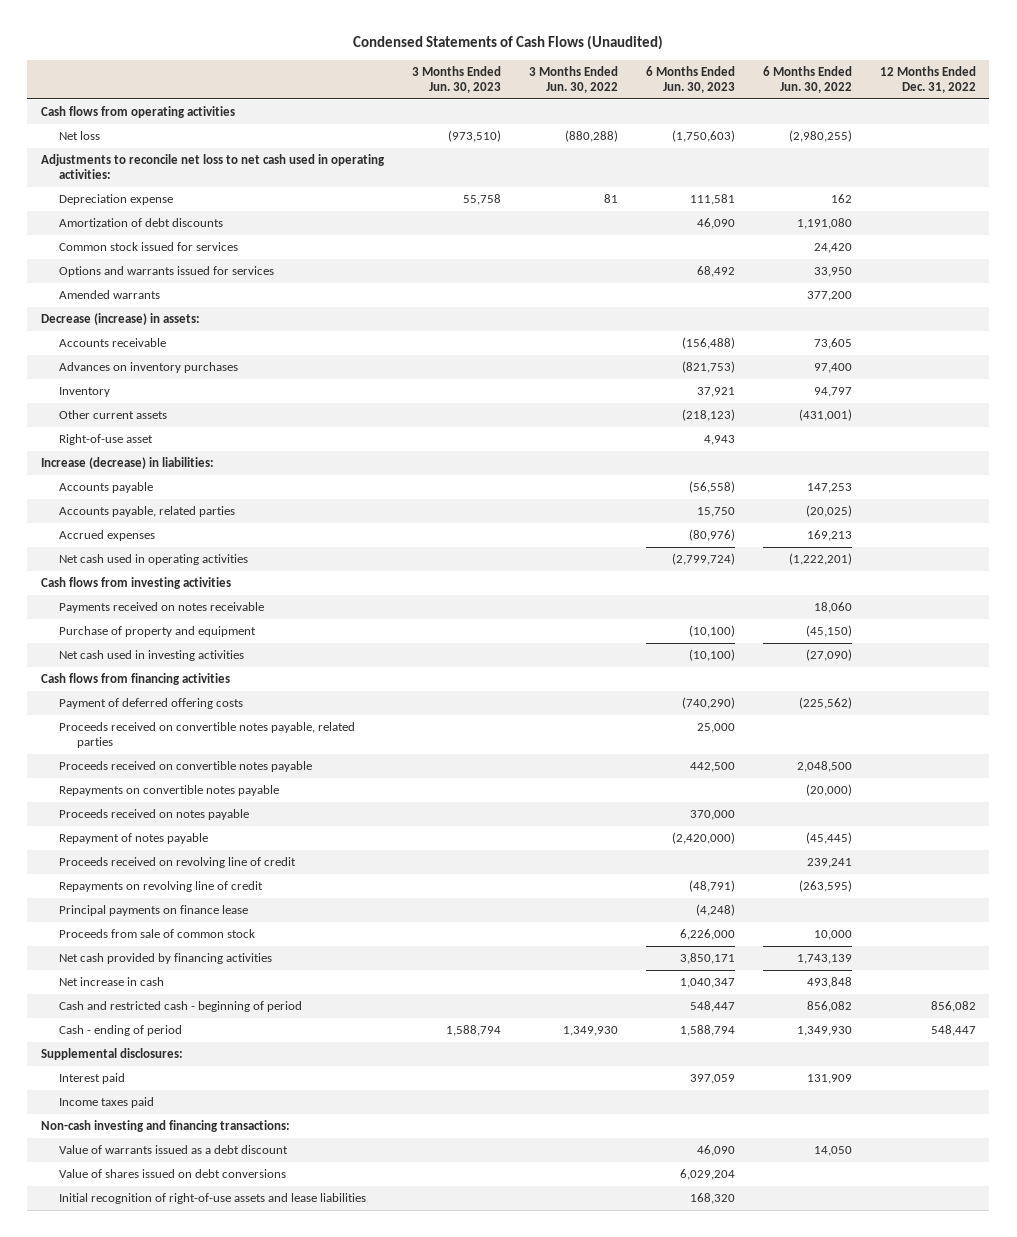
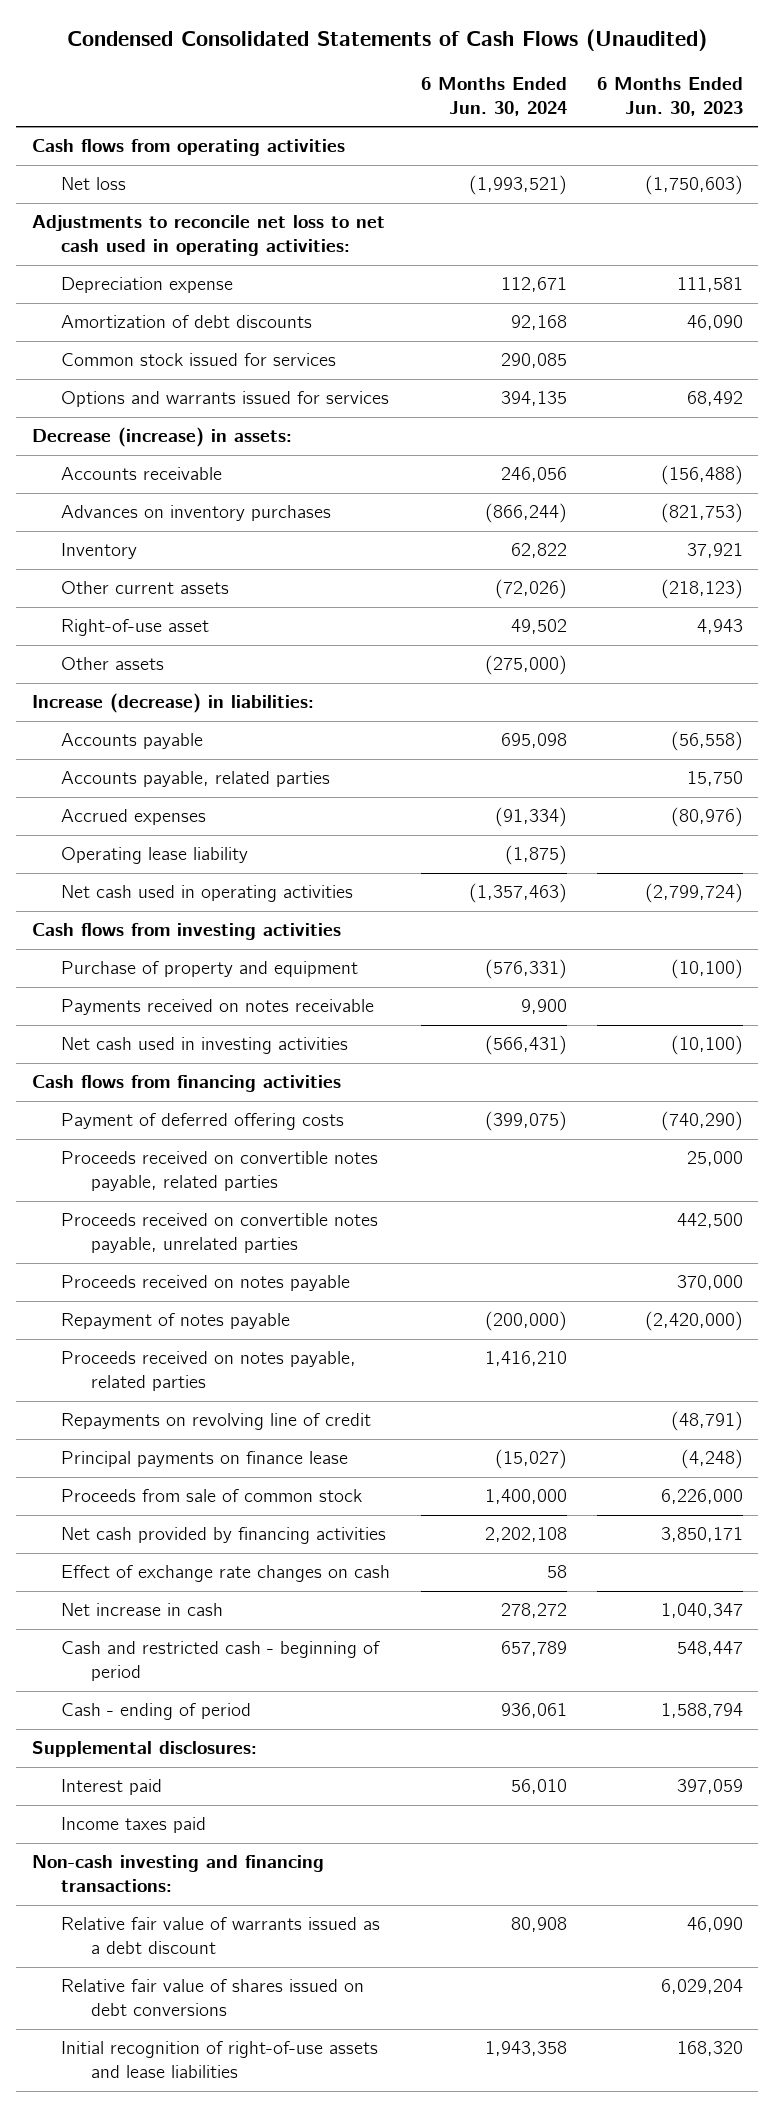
[353,35,664,51] Condensed Statements of Cash Flows (Unaudited) -> [67,28,708,51] Condensed Consolidated Statements of Cash Flows (Unaudited)
[412,66,502,93] 3 Months Ended Jun. 30, 2023 -> none
[528,66,618,93] 3 Months Ended Jun. 30, 2022 -> none
[762,66,852,93] 6 Months Ended Jun. 30, 2022 -> none
[879,66,976,93] 12 Months Ended Dec. 31, 2022 -> none
none -> [420,76,567,116] 6 Months Ended Jun. 30, 2024
[58,290,160,300] Amended warrants -> none
none -> [61,657,165,671] Other assets
none -> [61,847,249,865] Operating lease liability
[58,602,264,614] Payments received on notes receivable -> [61,999,375,1016] Payments received on notes receivable
[58,785,279,797] Repayments on convertible notes payable -> none
[58,761,312,773] Proceeds received on convertible notes payable -> [61,1213,379,1254] Proceeds received on convertible notes payable, unrelated parties
[58,857,296,869] Proceeds received on revolving line of credit -> none
none -> [61,1351,357,1392] Proceeds received on notes payable, related parties
none -> [61,1565,391,1583] Effect of exchange rate changes on cash
[58,1145,288,1155] Value of warrants issued as a debt discount -> [61,1917,381,1955] Relative fair value of warrants issued as a debt discount
[58,1169,286,1179] Value of shares issued on debt conversions -> [61,1979,365,2017] Relative fair value of shares issued on debt conversions

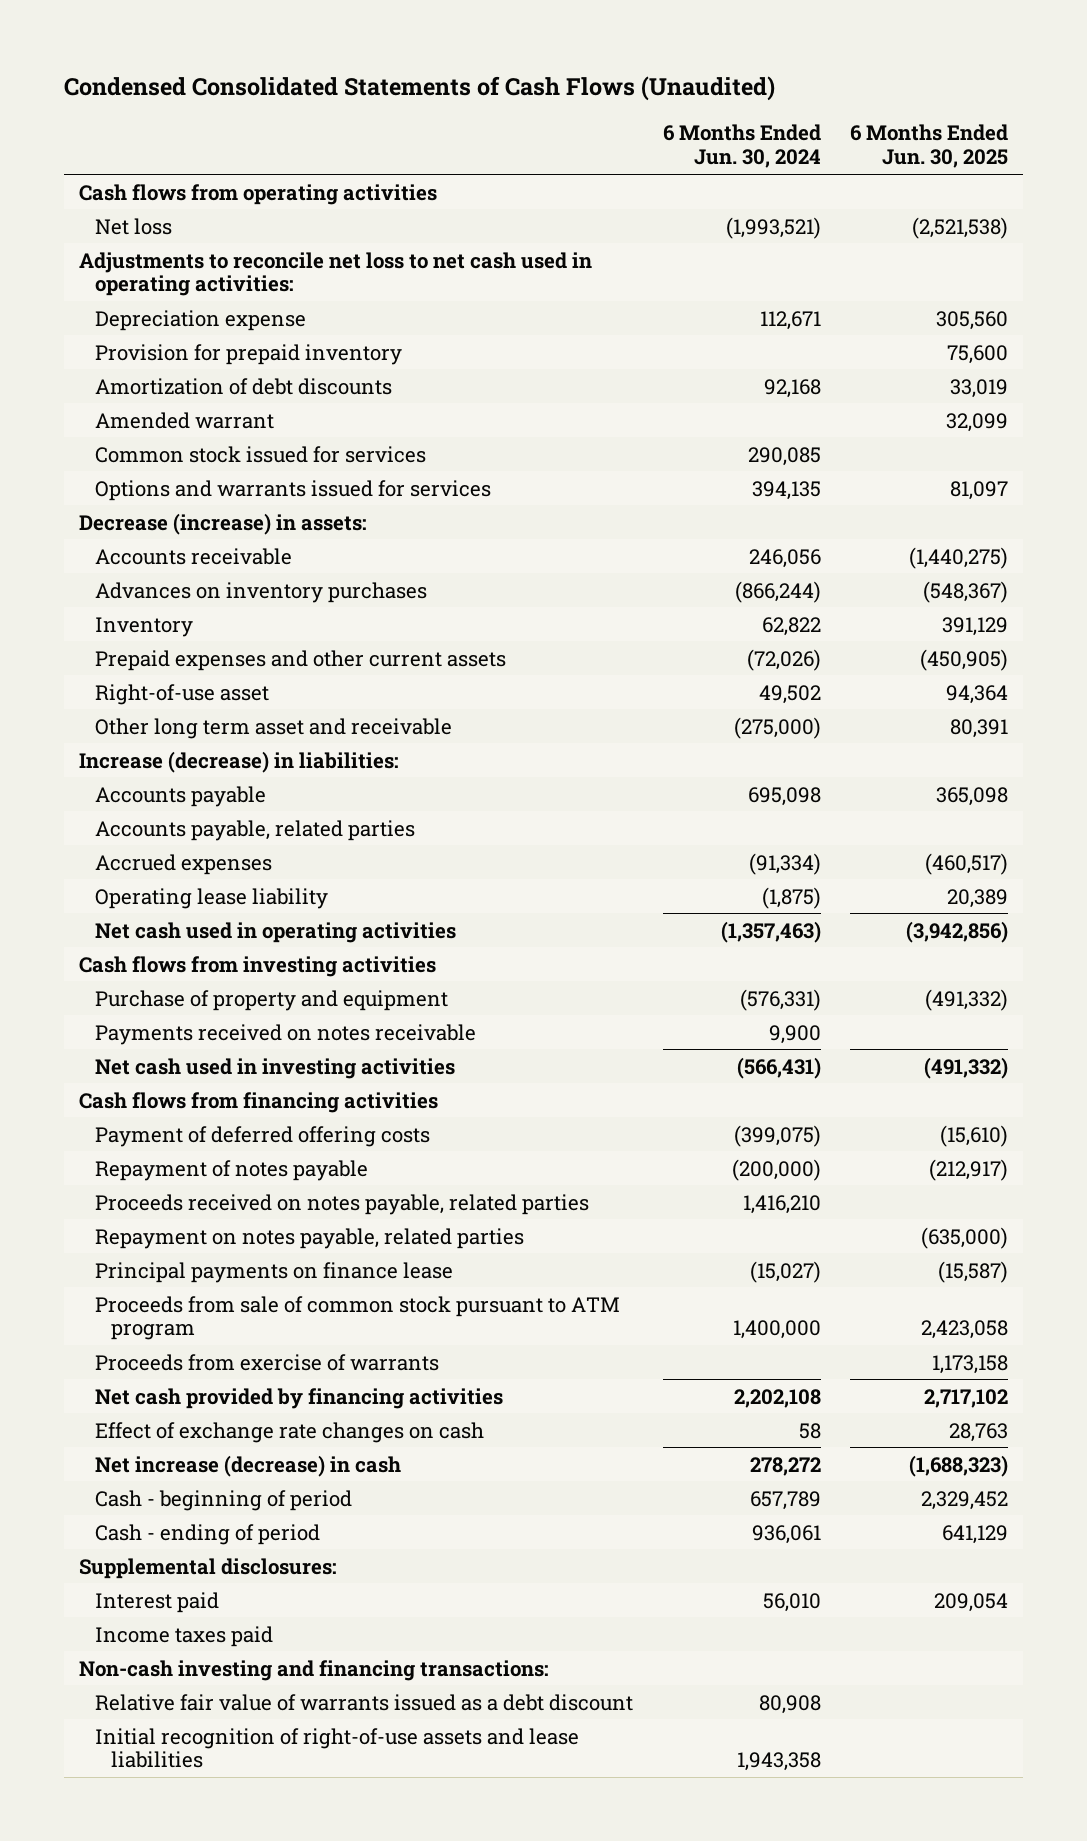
[597,76,744,116] 6 Months Ended Jun. 30, 2023 -> none
none -> [850,124,1009,169] 6 Months Ended Jun. 30, 2025
none -> [94,343,402,365] Provision for prepaid inventory
none -> [94,411,274,429] Amended warrant
[61,581,230,595] Other current assets -> [94,649,506,671] Prepaid expenses and other current assets
[61,657,165,671] Other assets -> [94,717,452,739] Other long term asset and receivable
[61,1151,379,1192] Proceeds received on convertible notes payable, related parties -> none
[61,1213,379,1254] Proceeds received on convertible notes payable, unrelated parties -> none
[61,1275,351,1292] Proceeds received on notes payable -> none
[61,1413,372,1431] Repayments on revolving line of credit -> none
none -> [94,1227,524,1249] Repayment on notes payable, related parties
[61,1489,363,1503] Proceeds from sale of common stock -> [94,1295,620,1341] Proceeds from sale of common stock pursuant to ATM program
none -> [94,1353,439,1371] Proceeds from exercise of warrants
[61,1603,224,1617] Net increase in cash -> [94,1454,401,1477] Net increase (decrease) in cash
[61,1641,381,1682] Cash and restricted cash - beginning of period -> [94,1489,352,1511] Cash - beginning of period
[61,1979,365,2017] Relative fair value of shares issued on debt conversions -> none

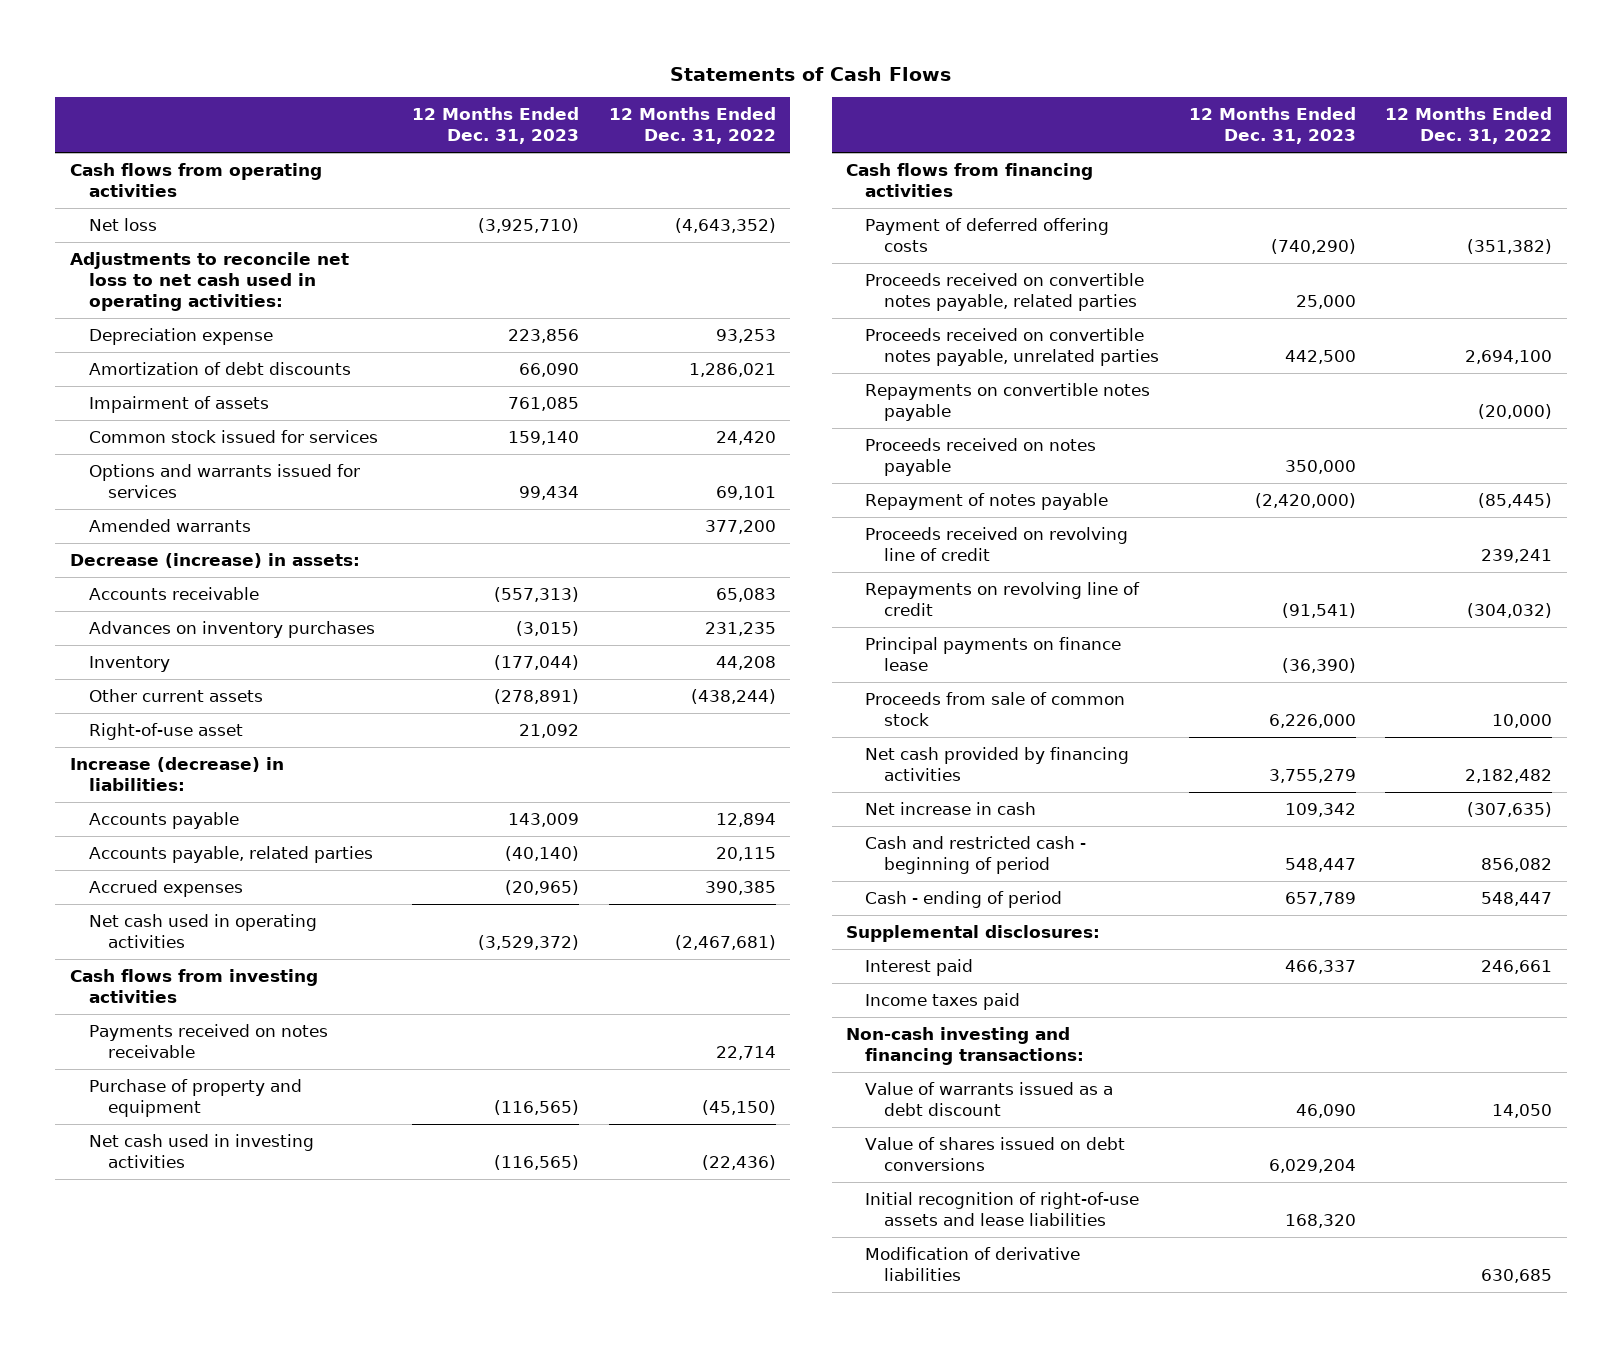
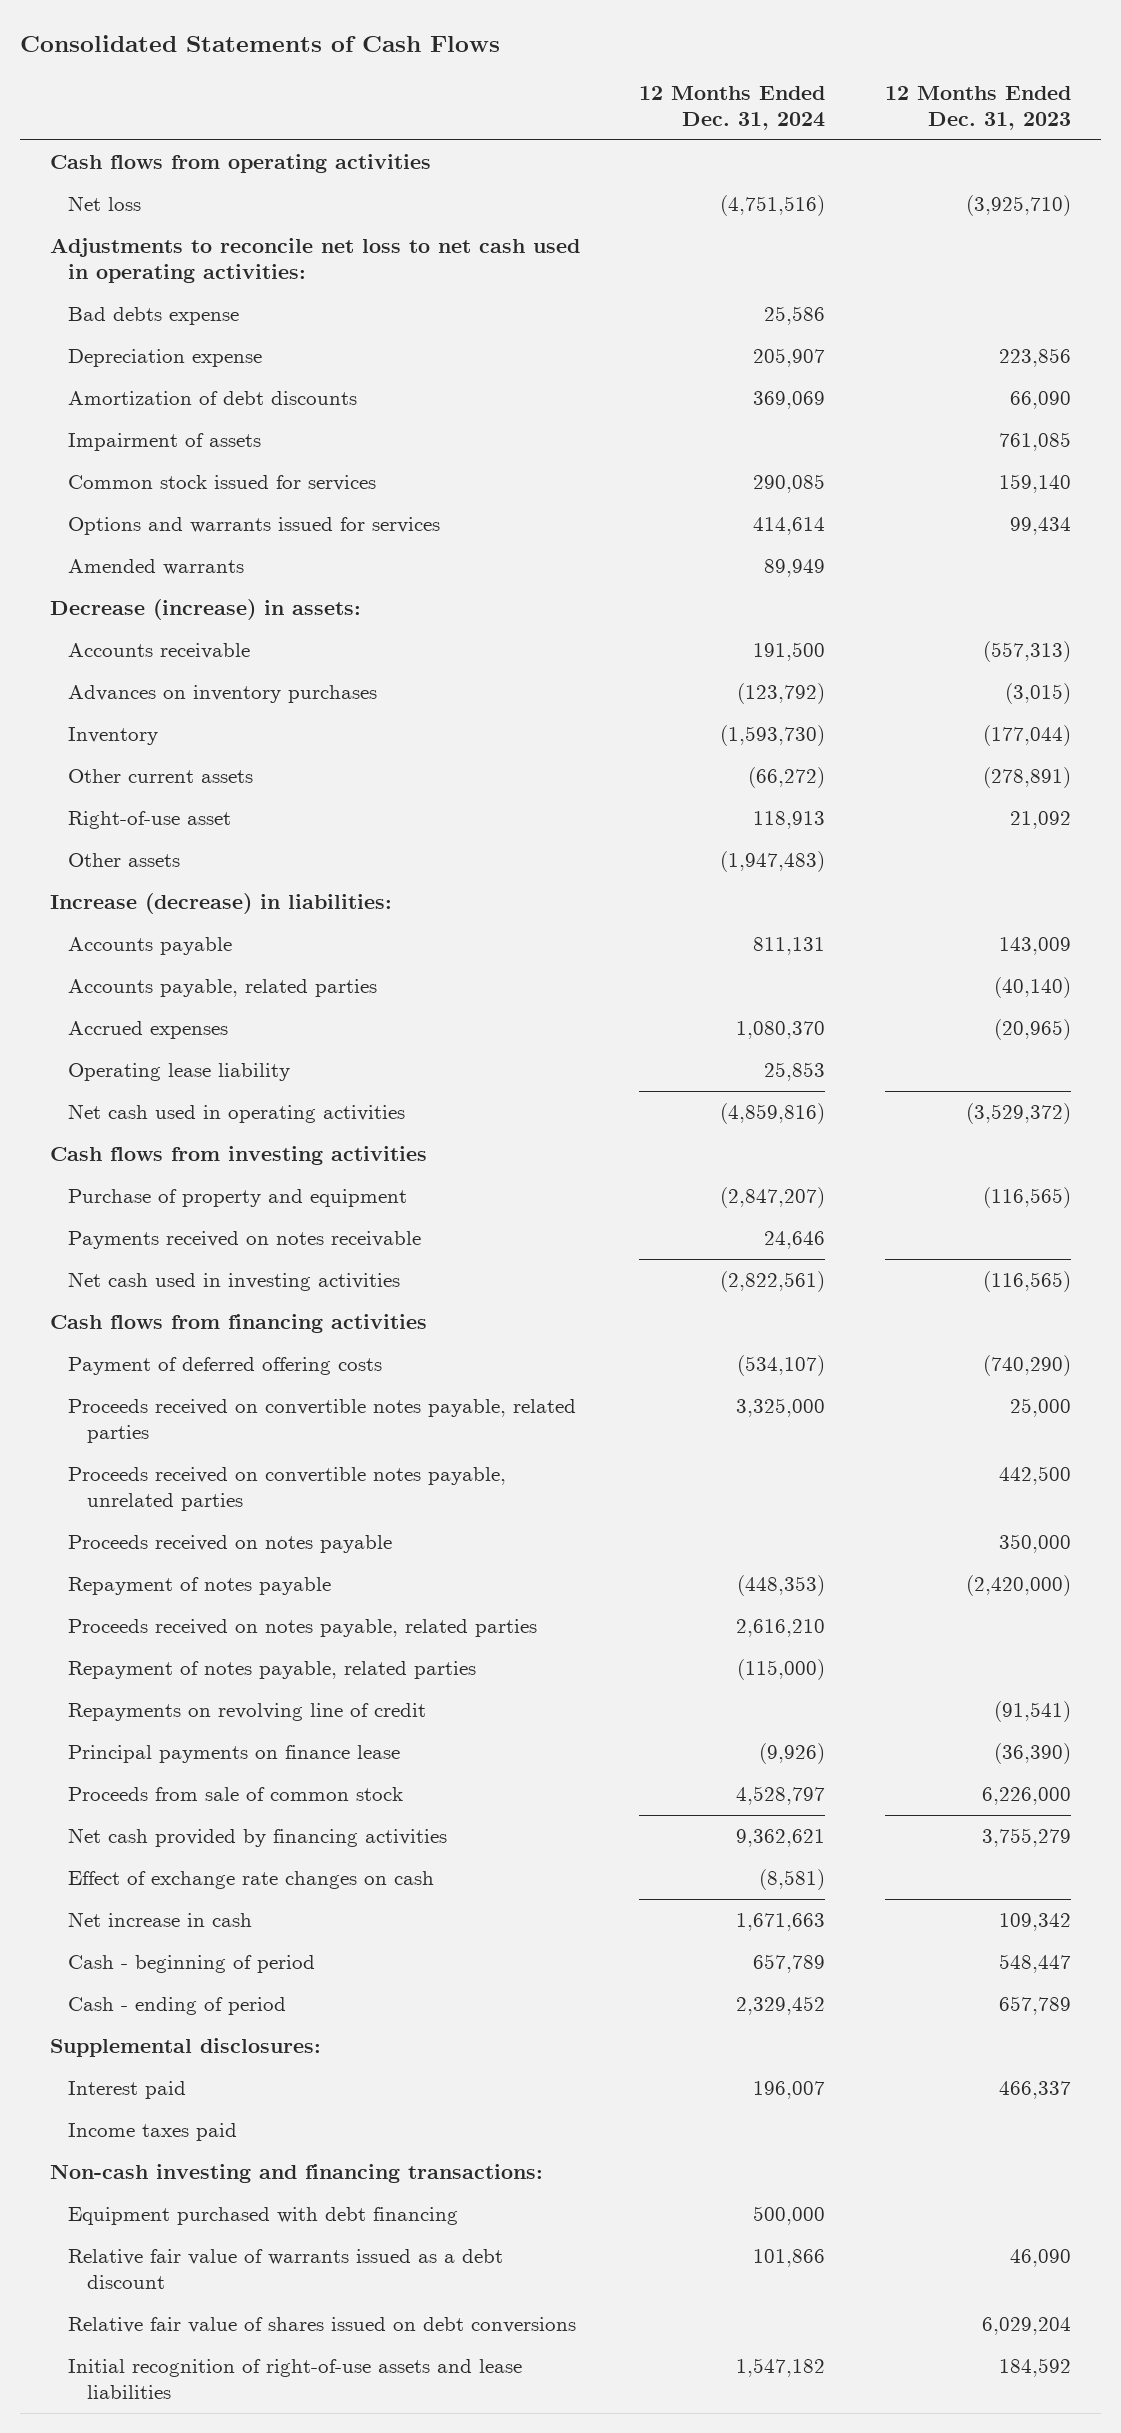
[669,66,951,81] Statements of Cash Flows -> [20,34,501,52] Consolidated Statements of Cash Flows
[608,107,776,145] 12 Months Ended Dec. 31, 2022 -> none
none -> [639,85,826,130] 12 Months Ended Dec. 31, 2024
none -> [68,306,240,325] Bad debts expense
none -> [68,852,181,867] Other assets
none -> [68,1062,291,1081] Operating lease liability
[88,1024,328,1059] Payments received on notes receivable -> [68,1230,422,1249] Payments received on notes receivable
[865,383,1151,422] Repayments on convertible notes payable -> none
[865,527,1129,562] Proceeds received on revolving line of credit -> none
none -> [68,1618,538,1637] Proceeds received on notes payable, related parties
none -> [68,1660,477,1679] Repayment of notes payable, related parties
none -> [68,1870,435,1889] Effect of exchange rate changes on cash
[865,836,1087,875] Cash and restricted cash - beginning of period -> [68,1954,316,1973] Cash - beginning of period
[865,1247,1081,1282] Modification of derivative liabilities -> none
none -> [68,2206,459,2225] Equipment purchased with debt financing
[865,1082,1114,1117] Value of warrants issued as a debt discount -> [68,2248,504,2289] Relative fair value of warrants issued as a debt discount
[865,1137,1126,1172] Value of shares issued on debt conversions -> [68,2316,577,2333] Relative fair value of shares issued on debt conversions
[1284,1214,1356,1229] 168,320 -> [998,2357,1071,2377] 184,592

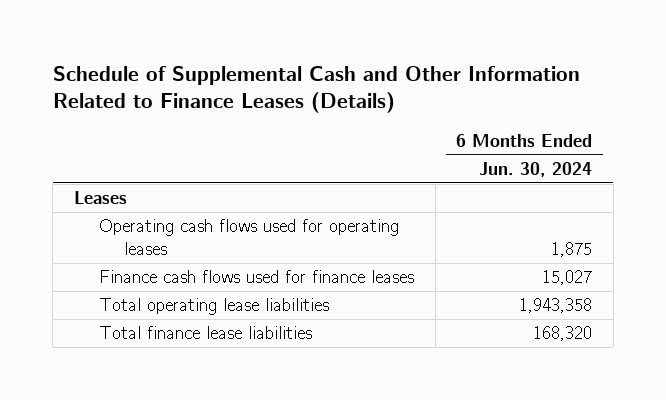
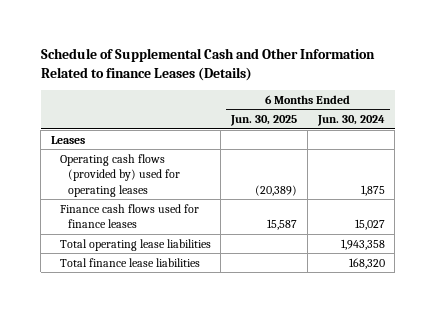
[52,65,580,114] Schedule of Supplemental Cash and Other Information Related to Finance Leases (Details) -> [40,48,375,82] Schedule of Supplemental Cash and Other Information Related to finance Leases (Details)
none -> [230,115,298,127] Jun. 30, 2025
[98,219,399,255] Operating cash flows used for operating leases -> [59,153,181,197] Operating cash flows (provided by) used for operating leases

